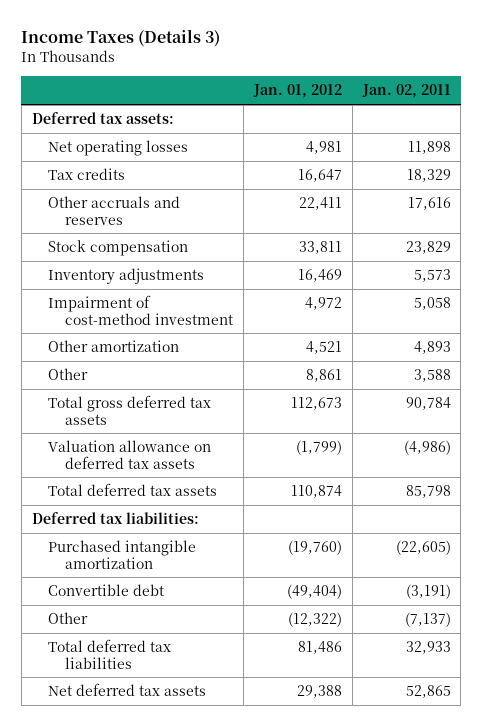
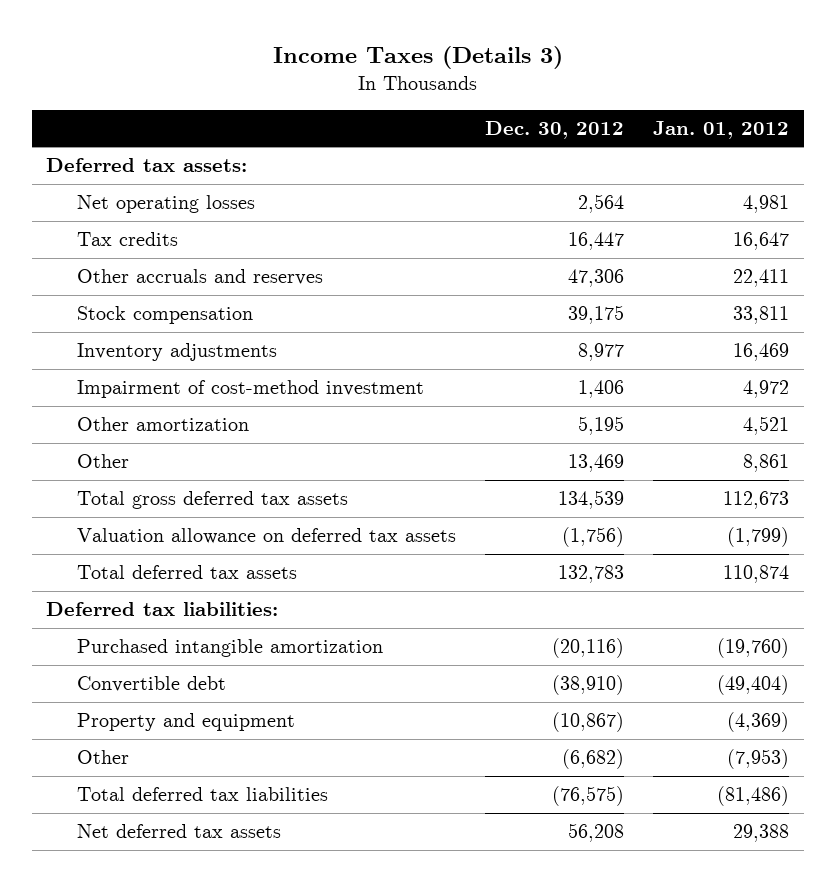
[361,84,451,99] Jan. 02, 2011 -> none
none -> [485,120,625,139] Dec. 30, 2012
none -> [77,713,296,732] Property and equipment
[287,612,342,628] (12,322) -> [727,749,790,770] (7,953)
[297,641,342,655] 81,486 -> [717,786,790,807] (81,486)

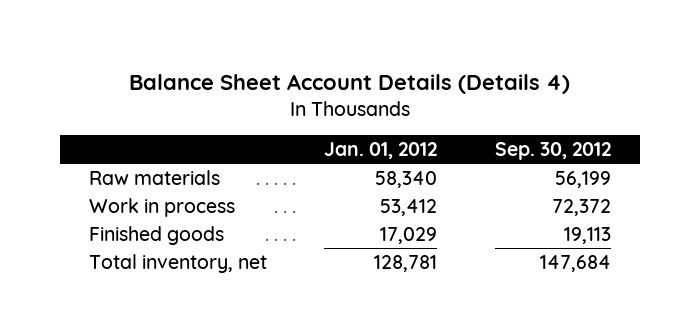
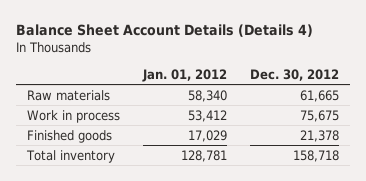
[495,141,612,160] Sep. 30, 2012 -> none
none -> [249,68,339,81] Dec. 30, 2012
[88,253,267,273] Total inventory, net -> [26,149,116,163] Total inventory

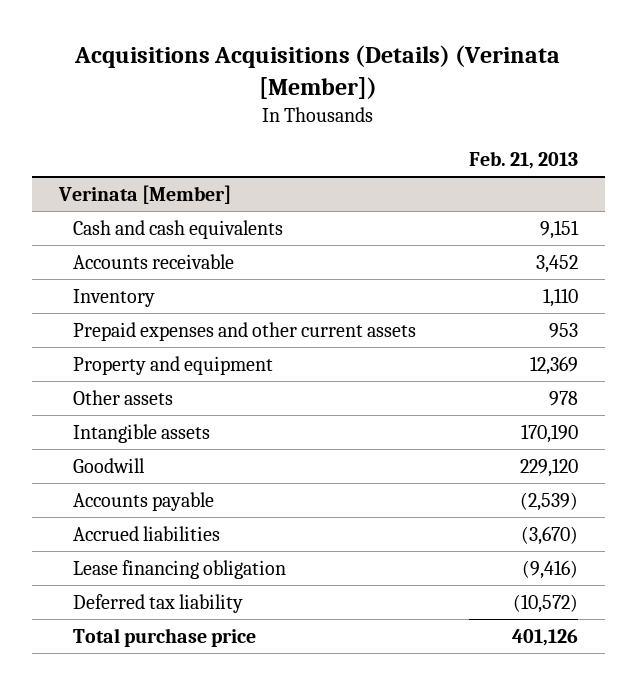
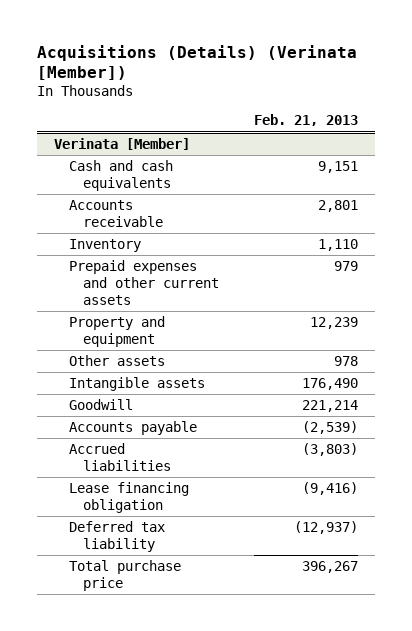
[74,45,561,99] Acquisitions Acquisitions (Details) (Verinata [Member]) -> [36,44,357,81] Acquisitions (Details) (Verinata [Member])
[536,254,579,273] 3,452 -> [317,199,358,212] 2,801
[549,322,579,338] 953 -> [333,260,358,271] 979
[530,355,579,375] 12,369 -> [309,316,358,329] 12,239
[521,423,579,443] 170,190 -> [301,377,358,390] 176,490
[520,457,579,477] 229,120 -> [301,399,358,412] 221,214
[521,525,579,545] (3,670) -> [301,442,358,456] (3,803)
[513,593,579,613] (10,572) -> [293,520,358,534] (12,937)
[512,628,579,646] 401,126 -> [301,560,358,573] 396,267

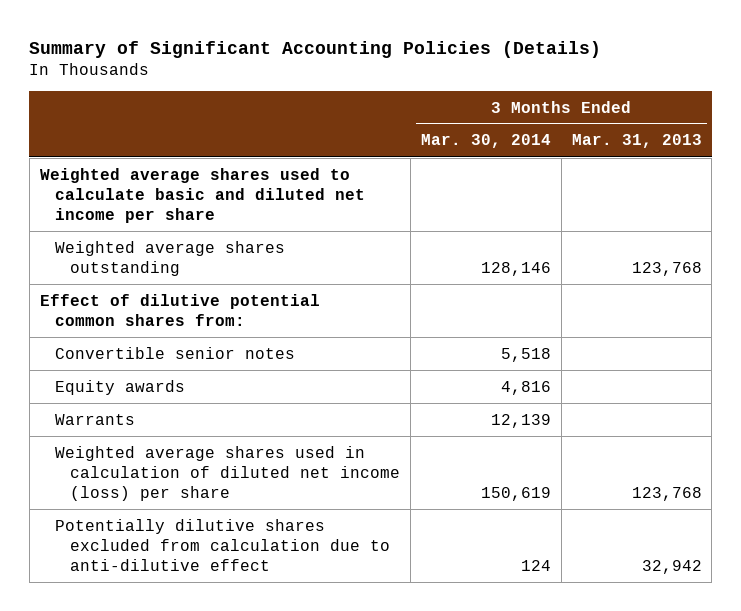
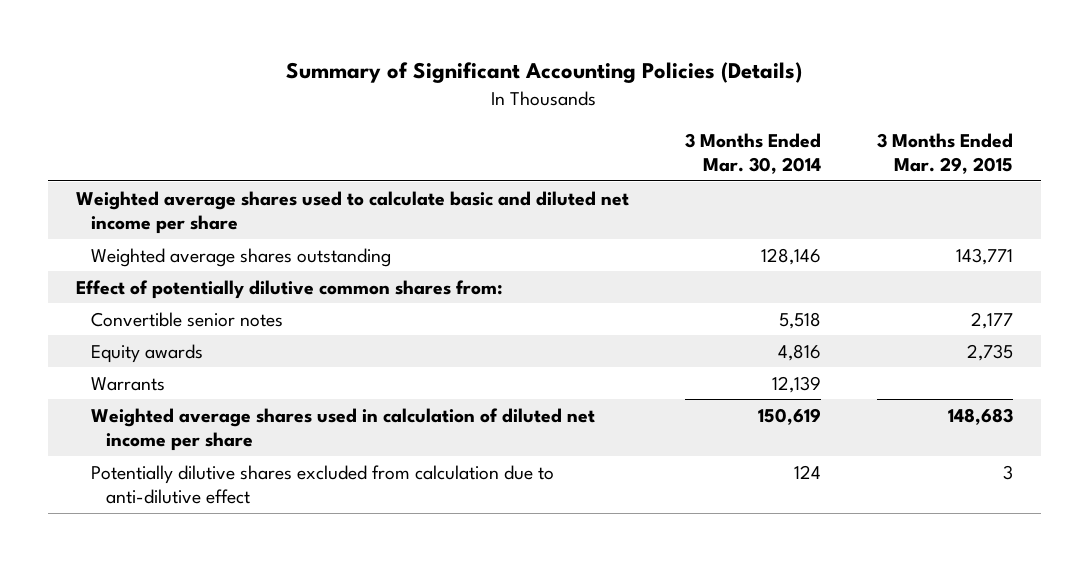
[571,134,702,149] Mar. 31, 2013 -> none
none -> [876,132,1013,175] 3 Months Ended Mar. 29, 2015
[39,293,320,326] Effect of dilutive potential common shares from: -> [75,279,503,299] Effect of potentially dilutive common shares from:
[54,445,401,502] Weighted average shares used in calculation of diluted net income (loss) per share -> [90,407,595,452] Weighted average shares used in calculation of diluted net income per share

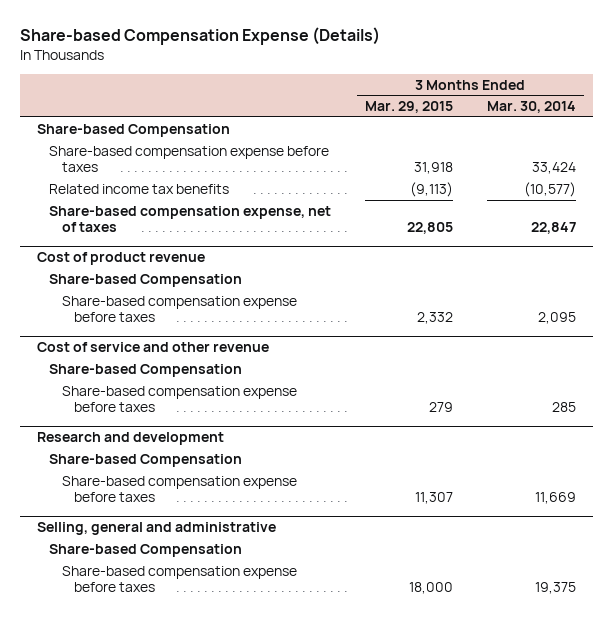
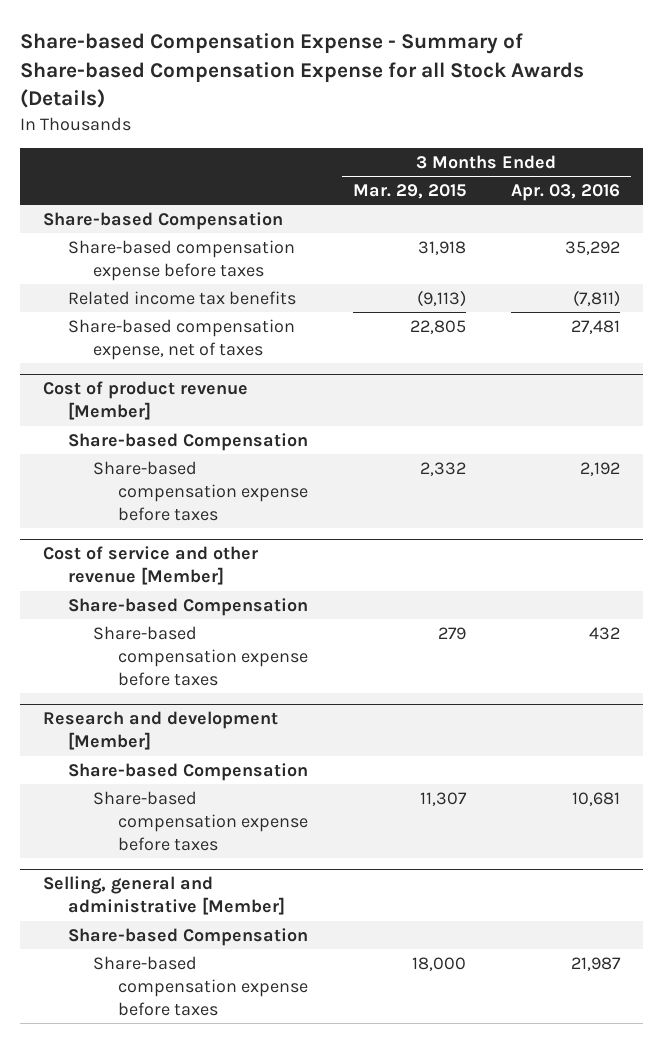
[20,27,381,46] Share-based Compensation Expense (Details) -> [20,33,585,108] Share-based Compensation Expense - Summary of Share-based Compensation Expense for all Stock Awards (Details)
[486,101,576,114] Mar. 30, 2014 -> none
none -> [511,184,621,202] Apr. 03, 2016
[36,251,205,265] Cost of product revenue -> [42,381,248,421] Cost of product revenue [Member]
[36,341,269,352] Cost of service and other revenue -> [42,546,258,586] Cost of service and other revenue [Member]
[36,431,224,445] Research and development -> [42,711,278,751] Research and development [Member]
[36,521,276,535] Selling, general and administrative -> [42,876,285,916] Selling, general and administrative [Member]

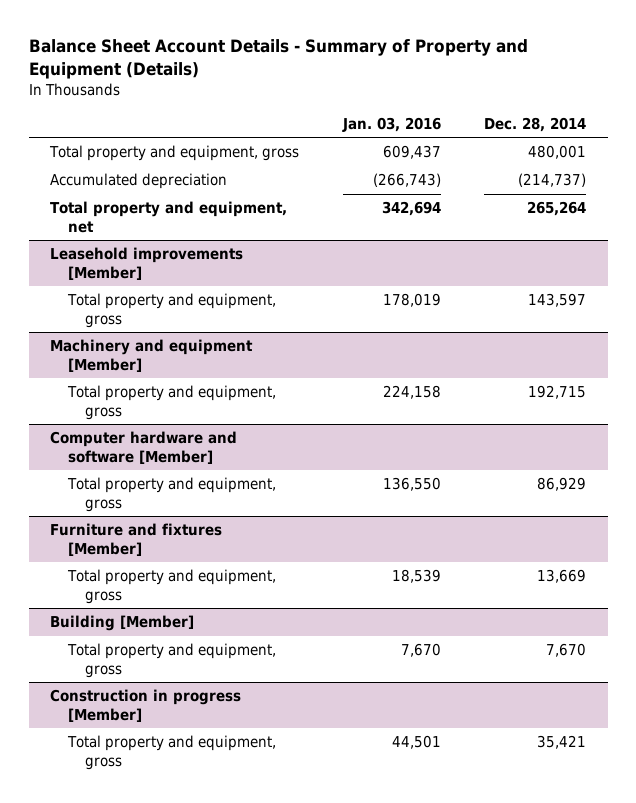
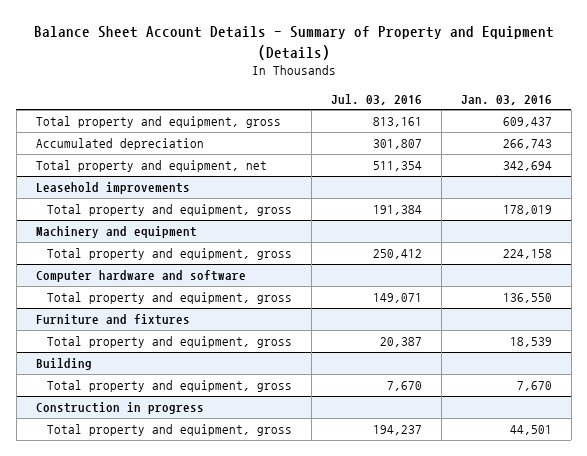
[483,116,586,132] Dec. 28, 2014 -> none
none -> [330,93,422,105] Jul. 03, 2016
[372,173,441,188] (266,743) -> [502,139,552,150] 266,743
[50,247,244,280] Leasehold improvements [Member] -> [35,182,190,195] Leasehold improvements
[50,339,254,372] Machinery and equipment [Member] -> [35,226,197,239] Machinery and equipment
[50,431,238,464] Computer hardware and software [Member] -> [35,270,246,283] Computer hardware and software
[50,523,223,556] Furniture and fixtures [Member] -> [35,314,190,326] Furniture and fixtures
[50,615,195,632] Building [Member] -> [35,358,92,371] Building
[50,689,242,722] Construction in progress [Member] -> [35,402,204,415] Construction in progress

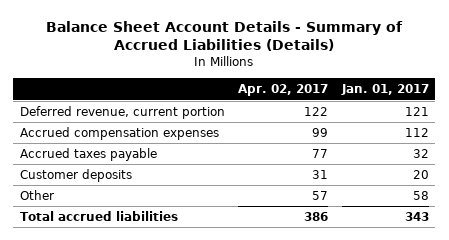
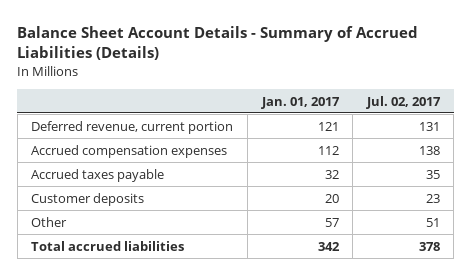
[238,84,329,97] Apr. 02, 2017 -> none
none -> [365,95,441,109] Jul. 02, 2017
[412,190,429,200] 58 -> [324,217,339,227] 57
[404,211,429,221] 343 -> [317,241,340,251] 342

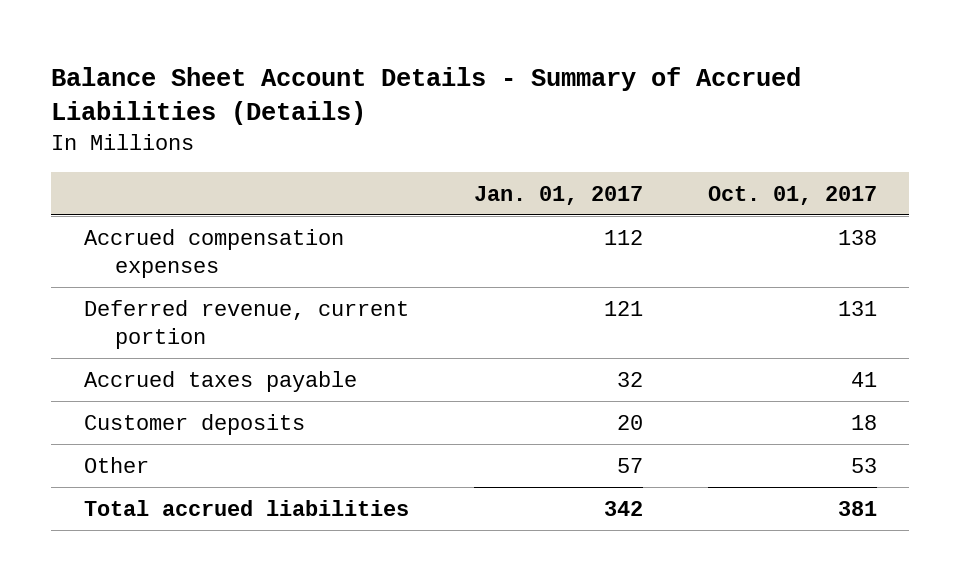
[365,95,441,109] Jul. 02, 2017 -> none
none -> [707,185,877,205] Oct. 01, 2017
[31,120,234,134] Deferred revenue, current portion -> [83,299,409,349] Deferred revenue, current portion

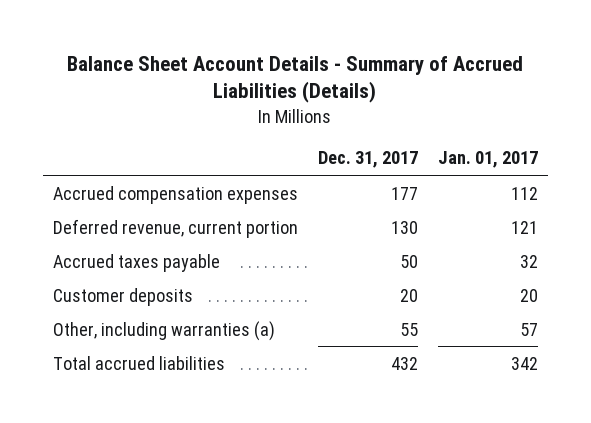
[707,185,877,205] Oct. 01, 2017 -> none
none -> [317,151,418,169] Dec. 31, 2017
[83,456,149,473] Other -> [52,320,275,341] Other, including warranties (a)

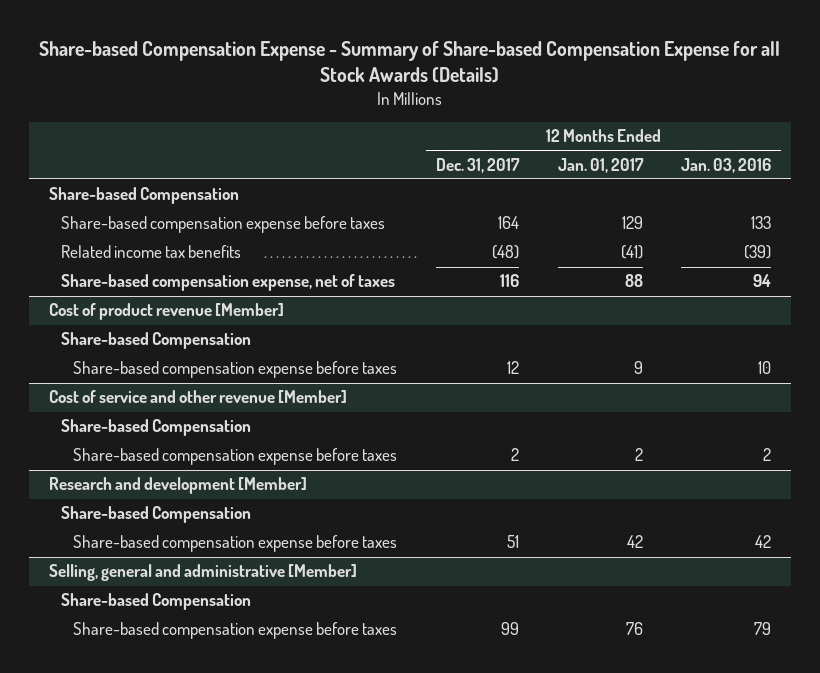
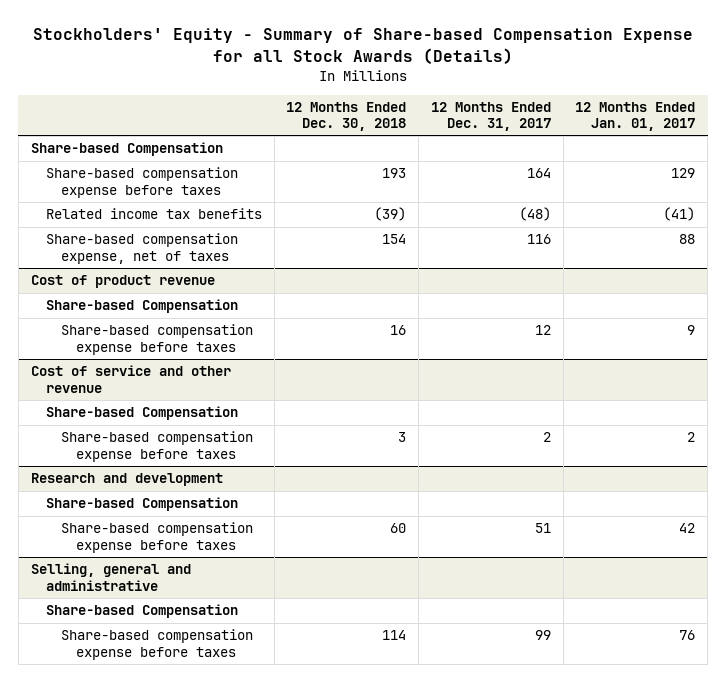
[39,40,781,83] Share-based Compensation Expense - Summary of Share-based Compensation Expense for all Stock Awards (Details) -> [32,28,693,64] Stockholders' Equity - Summary of Share-based Compensation Expense for all Stock Awards (Details)
[681,157,772,173] Jan. 03, 2016 -> none
none -> [286,102,407,132] 12 Months Ended Dec. 30, 2018
[48,303,284,321] Cost of product revenue [Member] -> [30,275,215,289] Cost of product revenue
[48,390,347,404] Cost of service and other revenue [Member] -> [30,365,231,393] Cost of service and other revenue
[48,477,307,495] Research and development [Member] -> [30,473,223,487] Research and development
[48,564,357,582] Selling, general and administrative [Member] -> [30,563,191,591] Selling, general and administrative

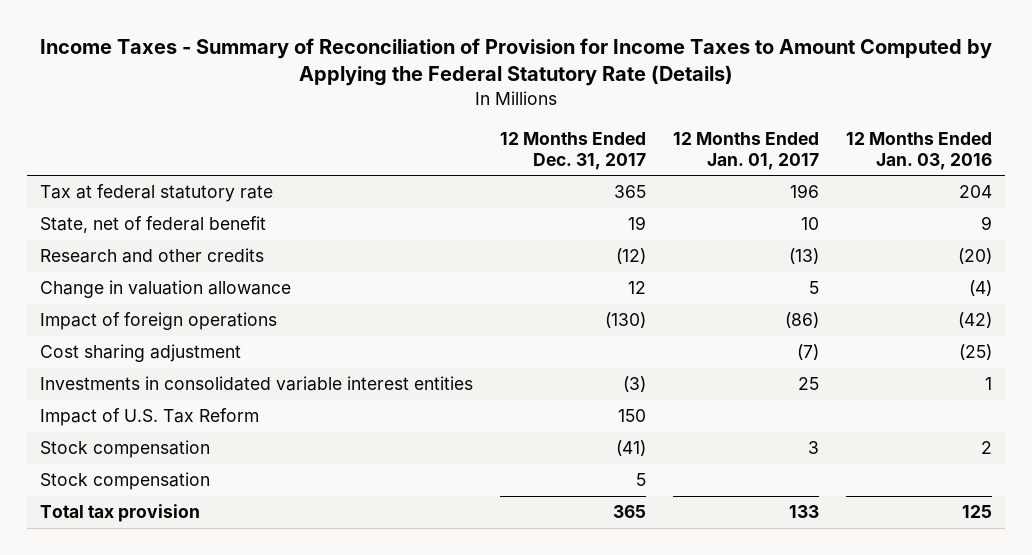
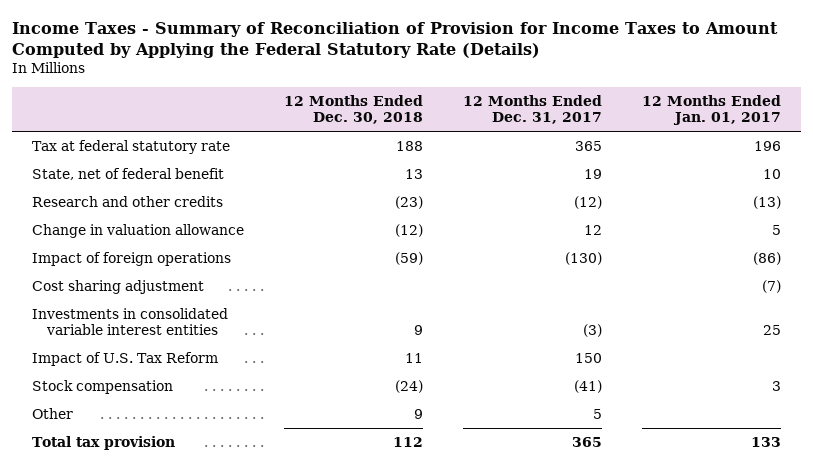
[845,131,992,170] 12 Months Ended Jan. 03, 2016 -> none
none -> [284,94,424,125] 12 Months Ended Dec. 30, 2018
[40,472,211,491] Stock compensation -> [32,407,74,419] Other

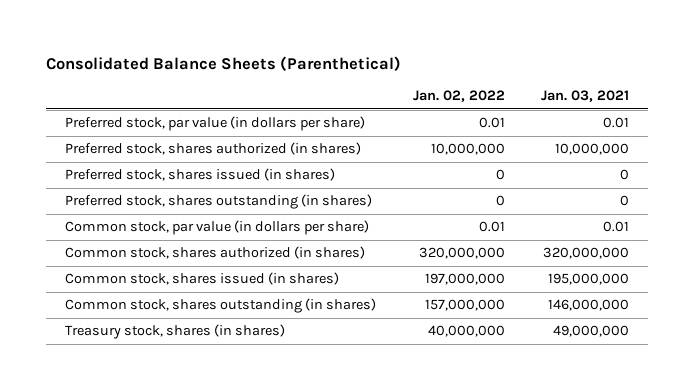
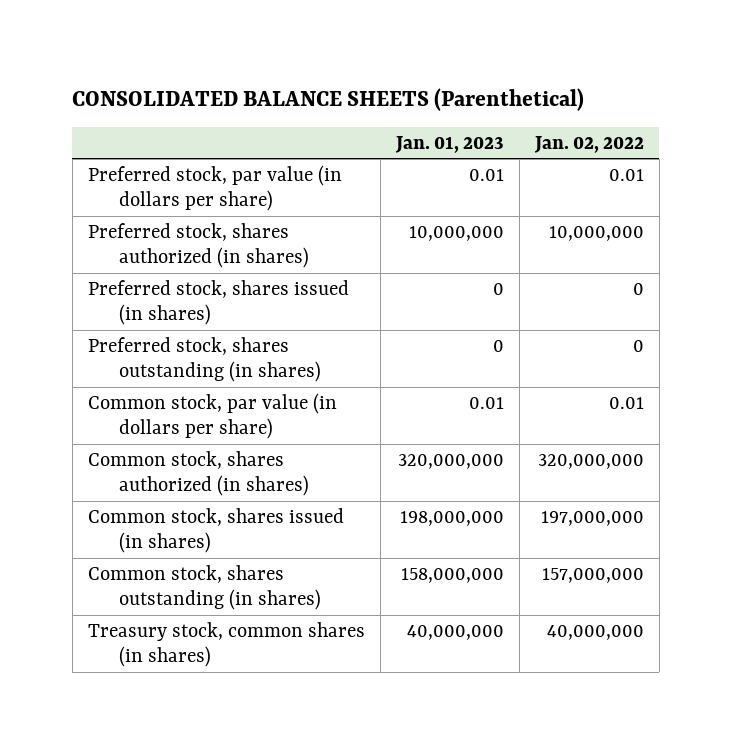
[46,55,402,71] Consolidated Balance Sheets (Parenthetical) -> [72,87,585,111] CONSOLIDATED BALANCE SHEETS (Parenthetical)
[541,90,630,103] Jan. 03, 2021 -> none
none -> [394,135,504,153] Jan. 01, 2023
[64,324,285,340] Treasury stock, shares (in shares) -> [87,621,365,668] Treasury stock, common shares (in shares)

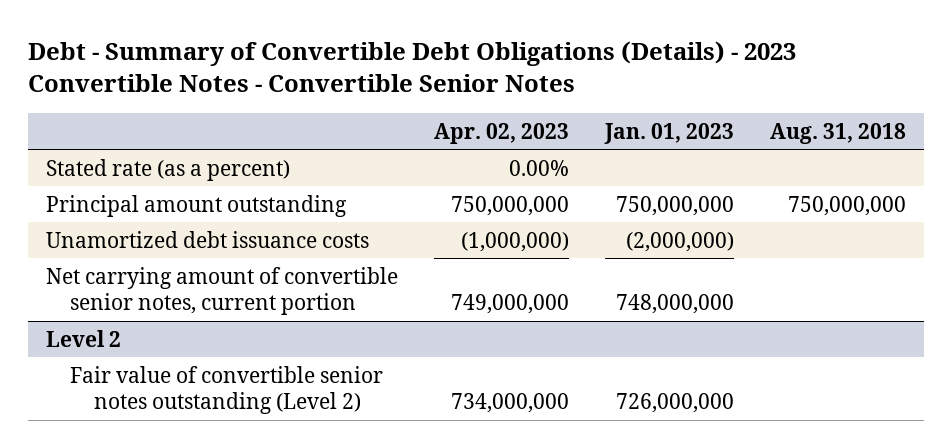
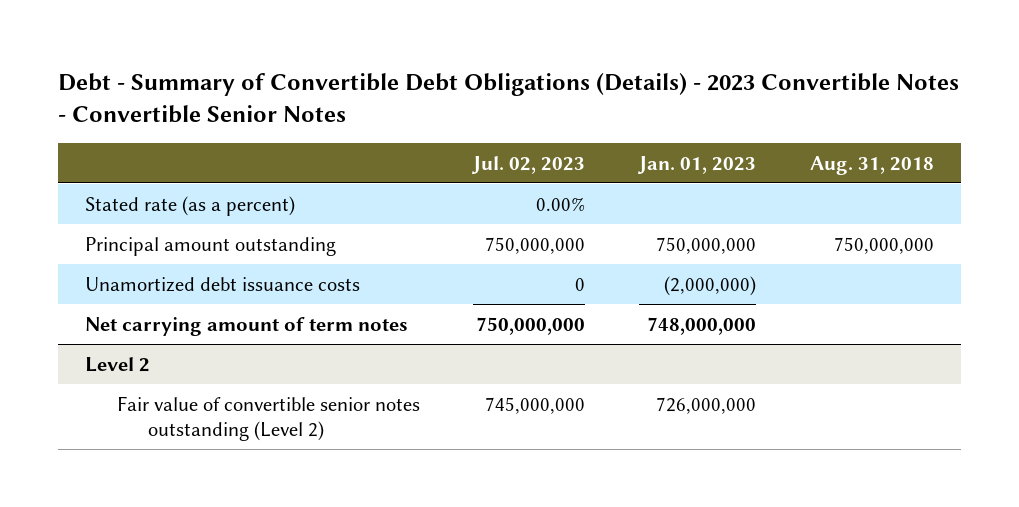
[433,122,569,144] Apr. 02, 2023 -> none
none -> [471,155,586,174] Jul. 02, 2023
[45,266,398,316] Net carrying amount of convertible senior notes, current portion -> [84,316,408,336] Net carrying amount of term notes

